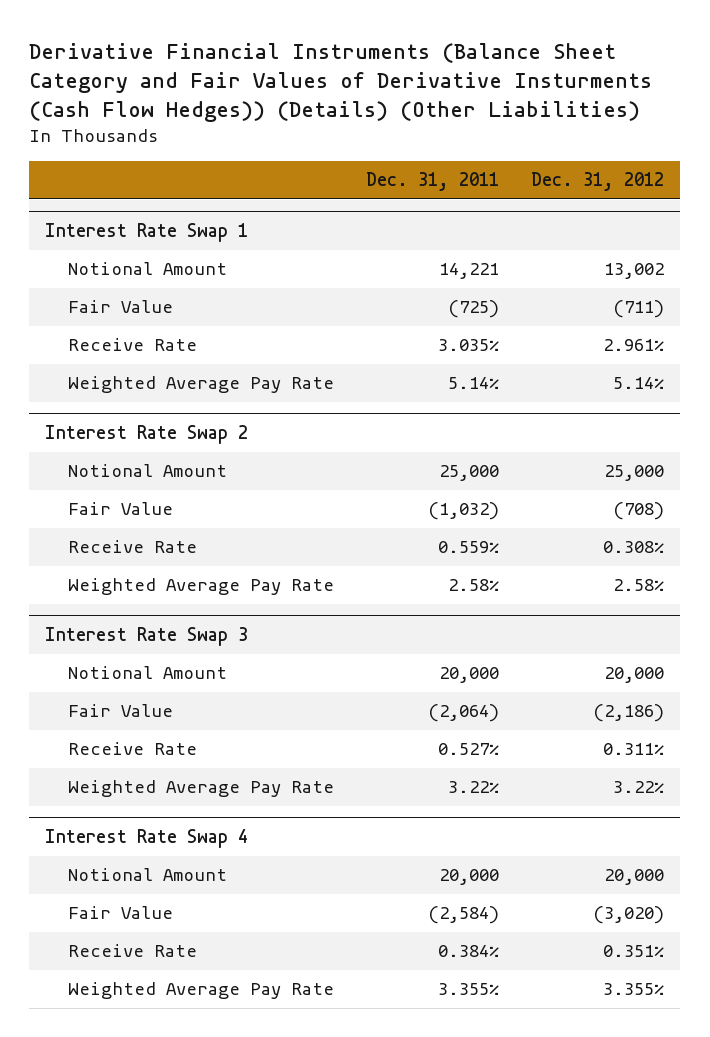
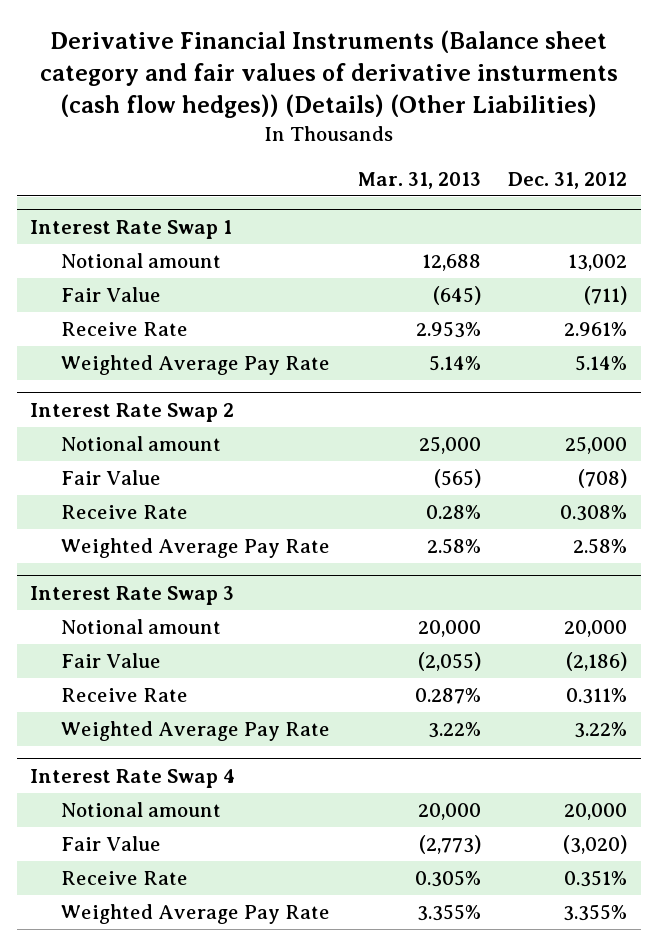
[29,42,653,122] Derivative Financial Instruments (Balance Sheet Category and Fair Values of Derivative Insturments (Cash Flow Hedges)) (Details) (Other Liabilities) -> [39,29,618,119] Derivative Financial Instruments (Balance sheet category and fair values of derivative insturments (cash flow hedges)) (Details) (Other Liabilities)
[366,172,500,192] Dec. 31, 2011 -> none
none -> [357,172,481,190] Mar. 31, 2013
[68,262,228,276] Notional Amount -> [61,253,222,269] Notional amount
[68,464,228,478] Notional Amount -> [61,436,222,452] Notional amount
[68,666,228,680] Notional Amount -> [61,619,222,635] Notional amount
[68,868,228,882] Notional Amount -> [61,802,222,818] Notional amount

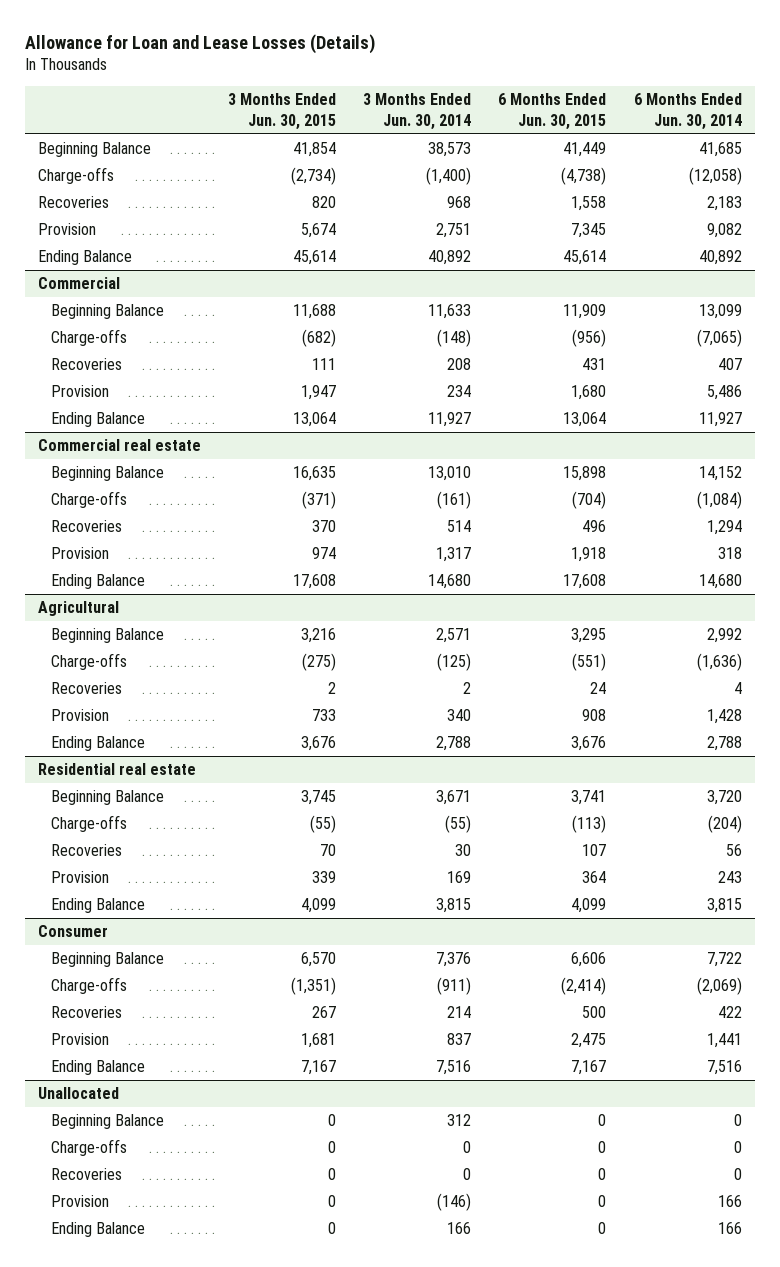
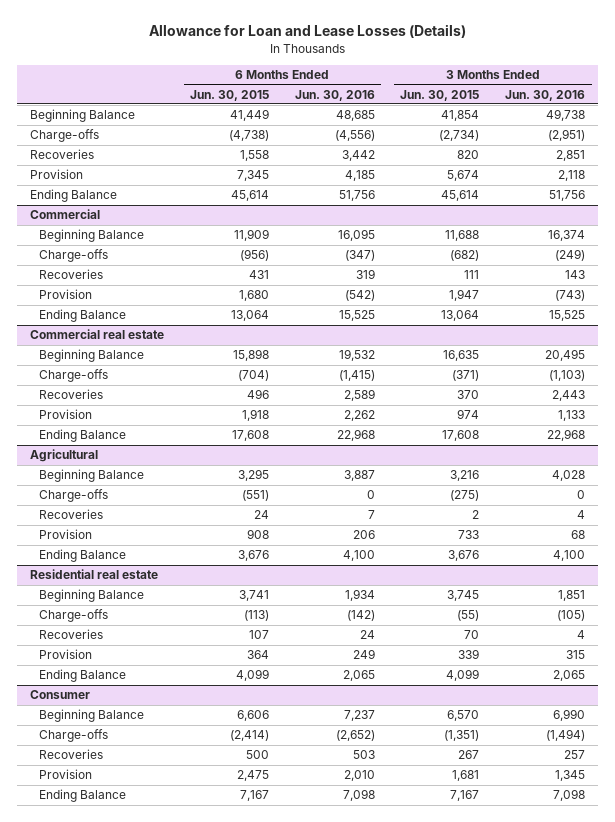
[363,93,472,130] 3 Months Ended Jun. 30, 2014 -> none
[633,93,742,130] 6 Months Ended Jun. 30, 2014 -> none
none -> [294,89,375,101] Jun. 30, 2016
none -> [505,89,586,101] Jun. 30, 2016
[38,1086,120,1099] Unallocated -> none
[51,1113,165,1129] Beginning Balance -> none
[51,1138,128,1156] Charge-offs -> none
[51,1167,123,1180] Recoveries -> none
[51,1194,110,1207] Provision -> none
[51,1221,146,1237] Ending Balance -> none

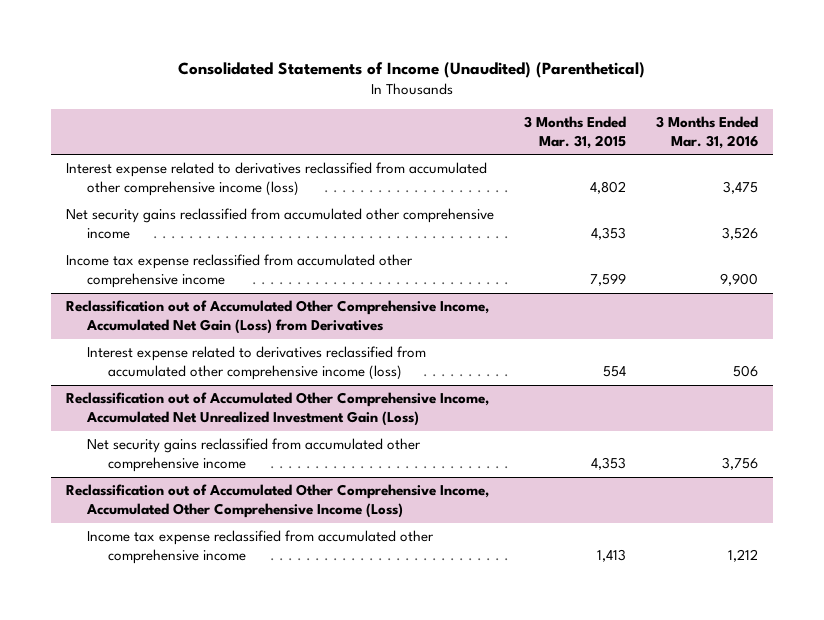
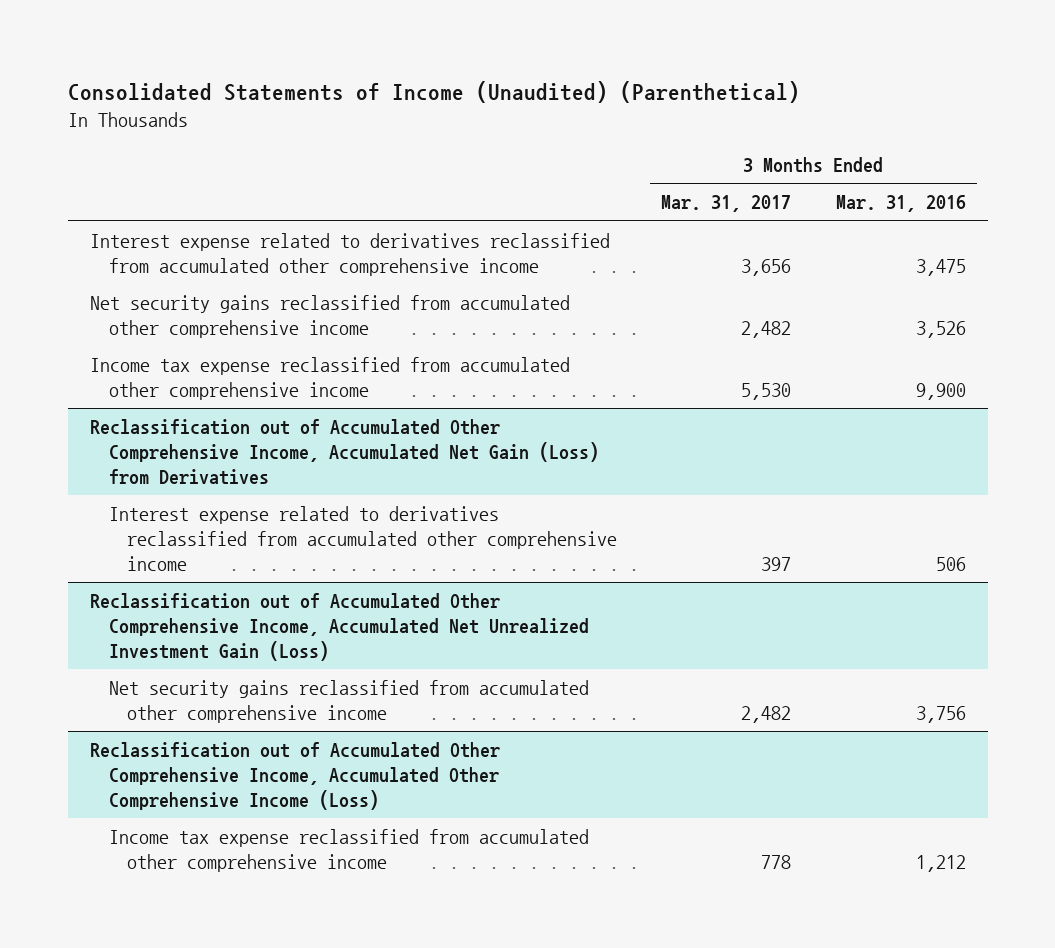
[523,115,626,150] 3 Months Ended Mar. 31, 2015 -> none
none -> [661,195,792,213] Mar. 31, 2017
[65,162,487,197] Interest expense related to derivatives reclassified from accumulated other comprehensive income (loss) -> [89,233,610,276] Interest expense related to derivatives reclassified from accumulated other comprehensive income
[86,346,426,381] Interest expense related to derivatives reclassified from accumulated other comprehensive income (loss) -> [108,506,618,571] Interest expense related to derivatives reclassified from accumulated other comprehensive income

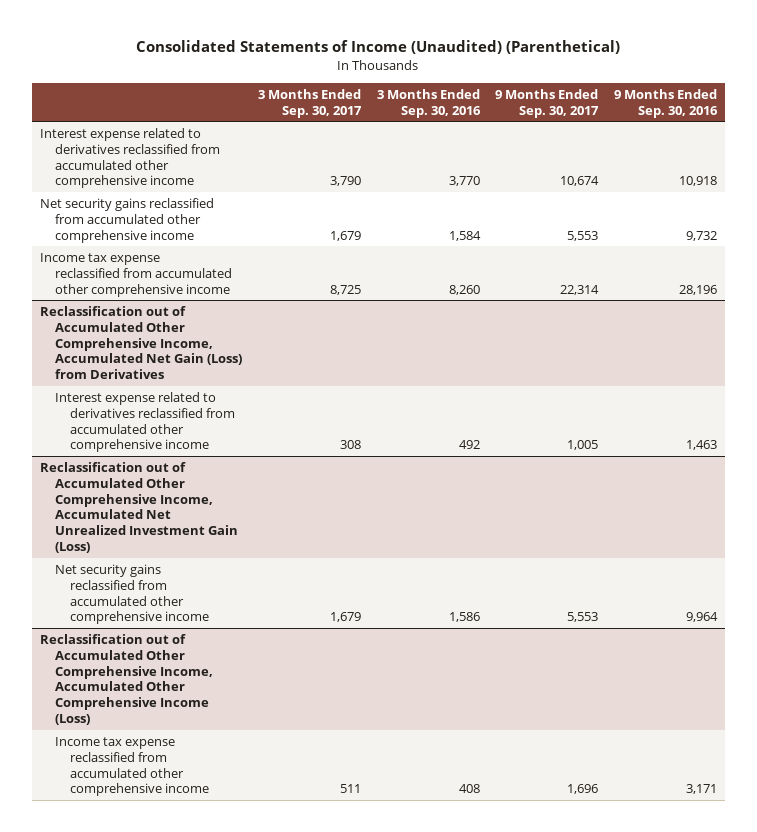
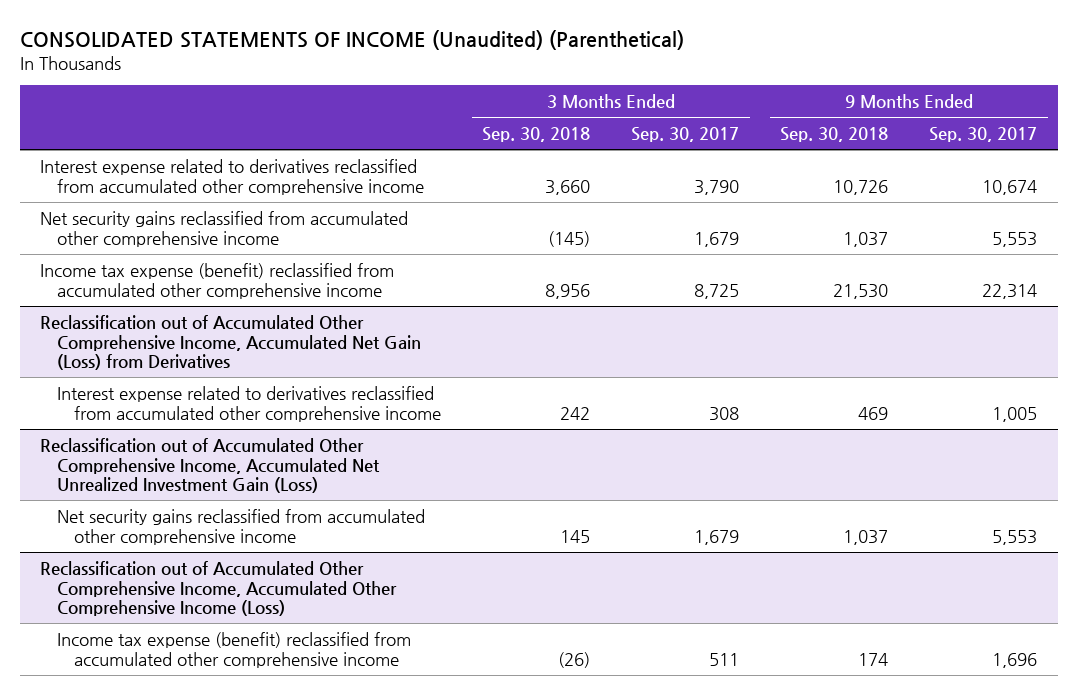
[136,40,621,55] Consolidated Statements of Income (Unaudited) (Parenthetical) -> [19,29,684,50] CONSOLIDATED STATEMENTS OF INCOME (Unaudited) (Parenthetical)
[376,88,481,118] 3 Months Ended Sep. 30, 2016 -> none
[614,88,719,118] 9 Months Ended Sep. 30, 2016 -> none
none -> [482,127,591,143] Sep. 30, 2018
none -> [780,127,889,143] Sep. 30, 2018
[39,252,232,297] Income tax expense reclassified from accumulated other comprehensive income -> [40,262,395,299] Income tax expense (benefit) reclassified from accumulated other comprehensive income
[54,736,210,797] Income tax expense reclassified from accumulated other comprehensive income -> [57,631,412,668] Income tax expense (benefit) reclassified from accumulated other comprehensive income

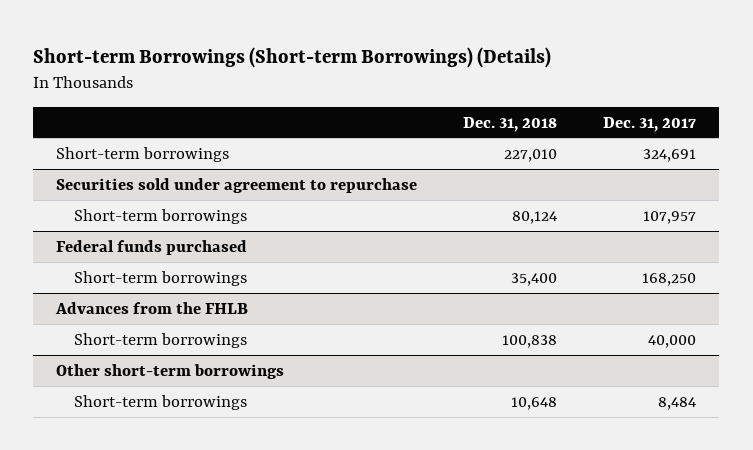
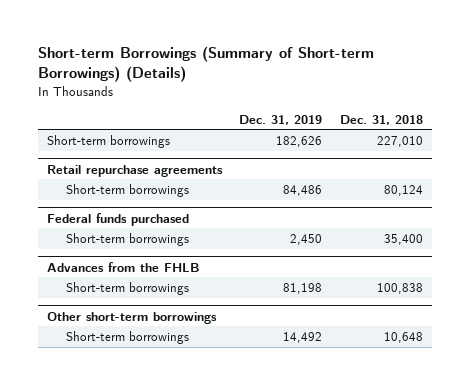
[33,46,552,68] Short-term Borrowings (Short-term Borrowings) (Details) -> [37,45,374,83] Short-term Borrowings (Summary of Short-term Borrowings) (Details)
[603,116,697,132] Dec. 31, 2017 -> none
none -> [239,114,323,125] Dec. 31, 2019
[56,177,418,193] Securities sold under agreement to repurchase -> [46,164,223,177] Retail repurchase agreements

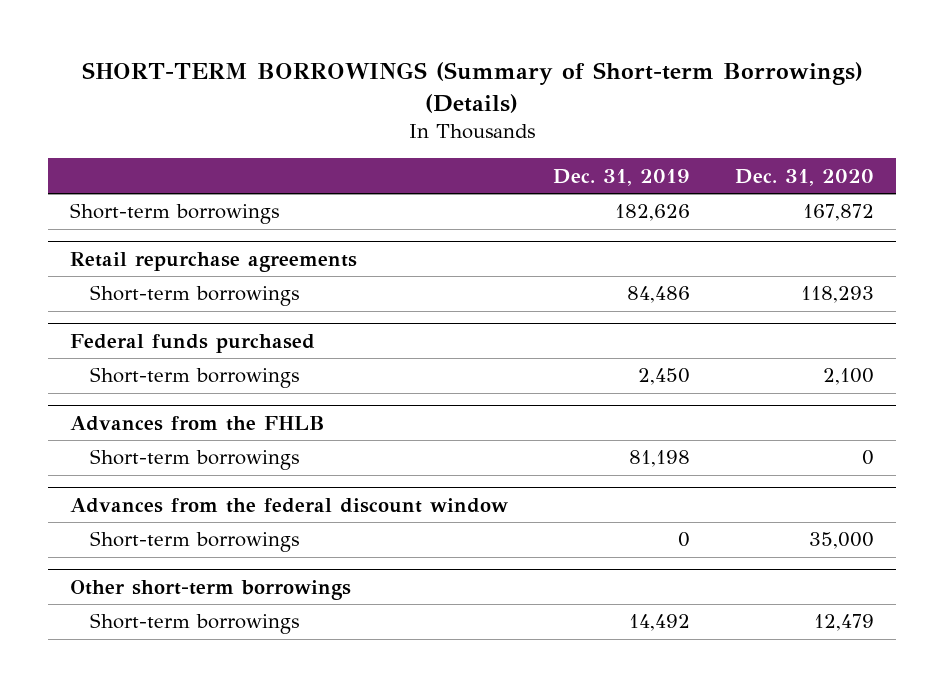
[37,45,374,83] Short-term Borrowings (Summary of Short-term Borrowings) (Details) -> [81,62,863,113] SHORT-TERM BORROWINGS (Summary of Short-term Borrowings) (Details)
[340,114,424,125] Dec. 31, 2018 -> none
none -> [734,168,874,186] Dec. 31, 2020
none -> [70,497,509,513] Advances from the federal discount window
none -> [90,531,300,553] Short-term borrowings

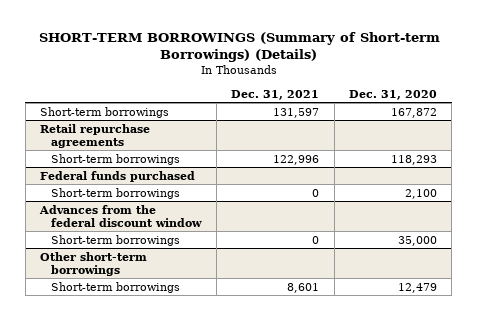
[552,168,690,186] Dec. 31, 2019 -> none
none -> [231,89,320,100] Dec. 31, 2021
[70,415,326,431] Advances from the FHLB -> none
[90,449,300,471] Short-term borrowings -> none

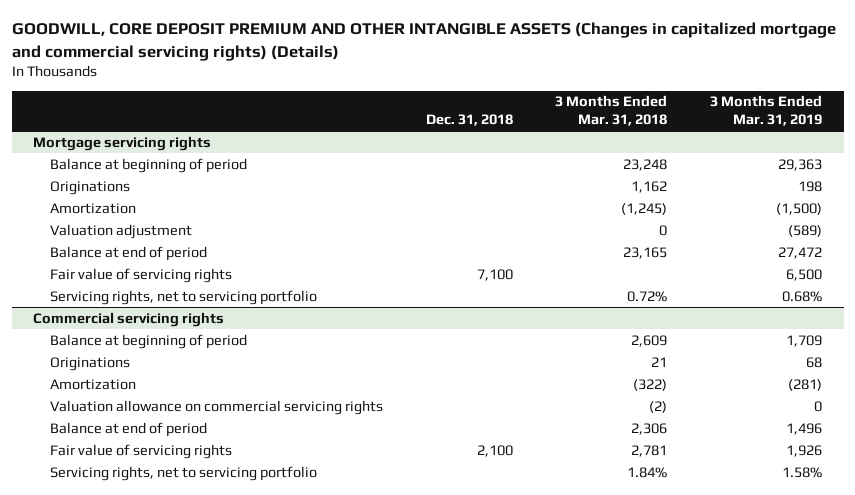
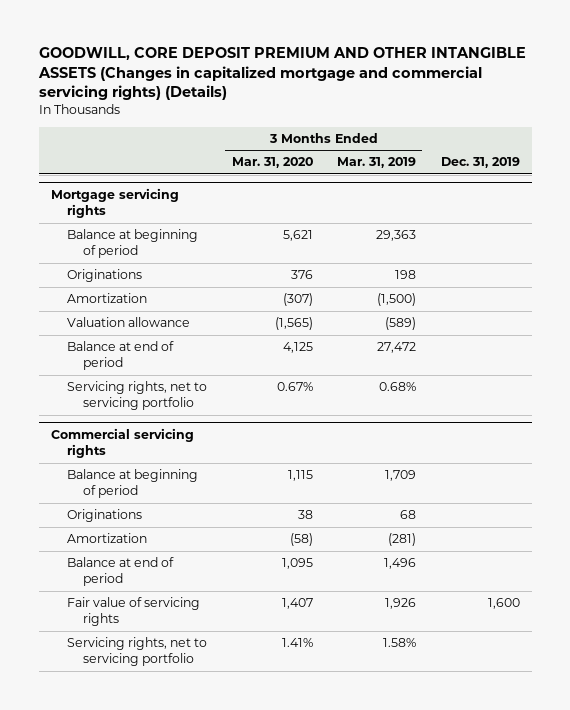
[425,114,513,127] Dec. 31, 2018 -> none
[555,95,668,127] 3 Months Ended Mar. 31, 2018 -> none
none -> [231,157,313,169] Mar. 31, 2020
none -> [440,157,520,169] Dec. 31, 2019
[49,223,192,239] Valuation adjustment -> [67,317,191,328] Valuation allowance
[49,267,232,283] Fair value of servicing rights -> none
[49,399,383,415] Valuation allowance on commercial servicing rights -> none

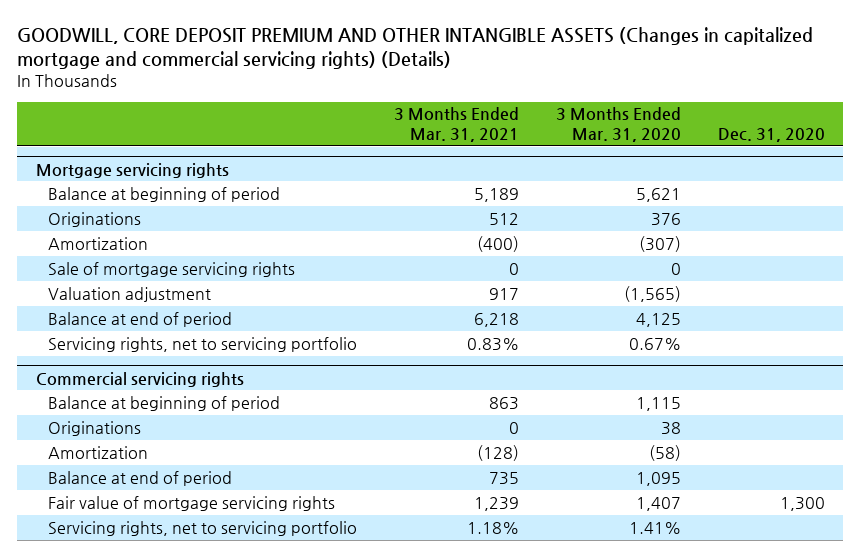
[337,157,417,169] Mar. 31, 2019 -> none
[440,157,520,169] Dec. 31, 2019 -> none
none -> [394,107,520,142] 3 Months Ended Mar. 31, 2021
none -> [717,127,825,142] Dec. 31, 2020
none -> [48,261,296,277] Sale of mortgage servicing rights
[67,317,191,328] Valuation allowance -> [48,286,212,302] Valuation adjustment
[67,597,201,627] Fair value of servicing rights -> [48,495,336,511] Fair value of mortgage servicing rights

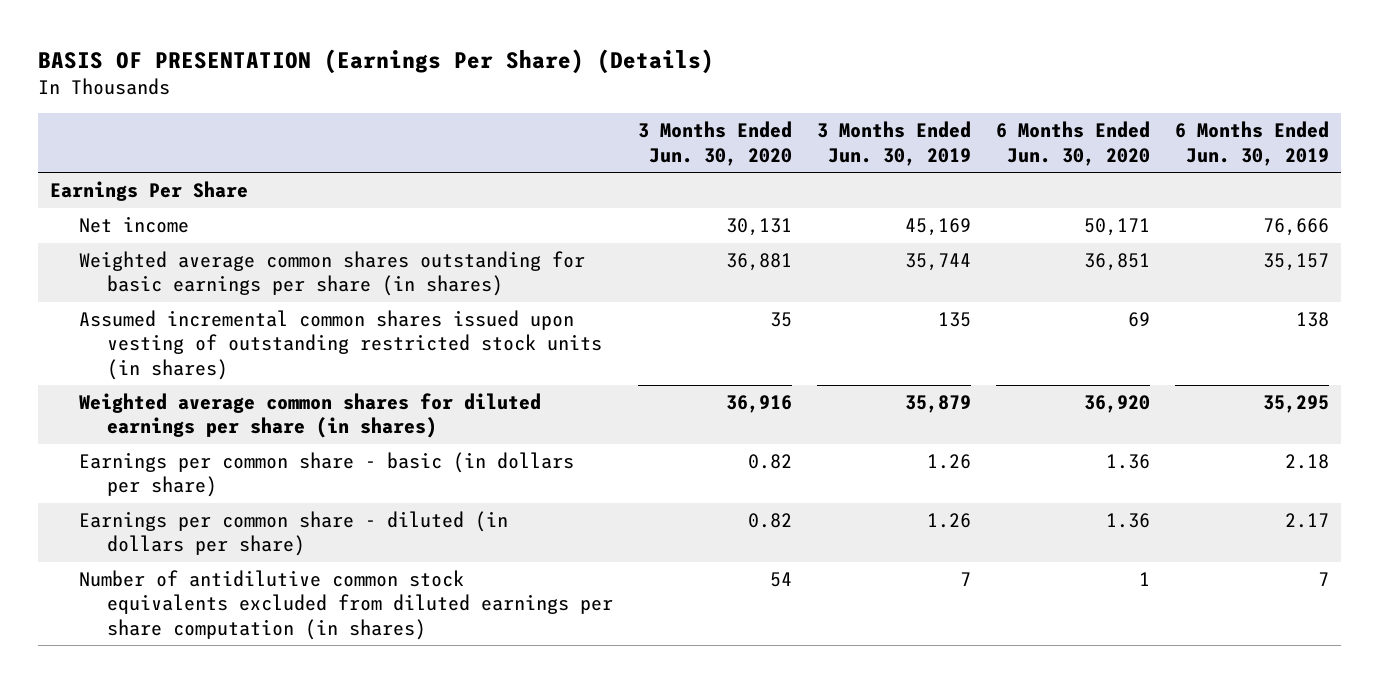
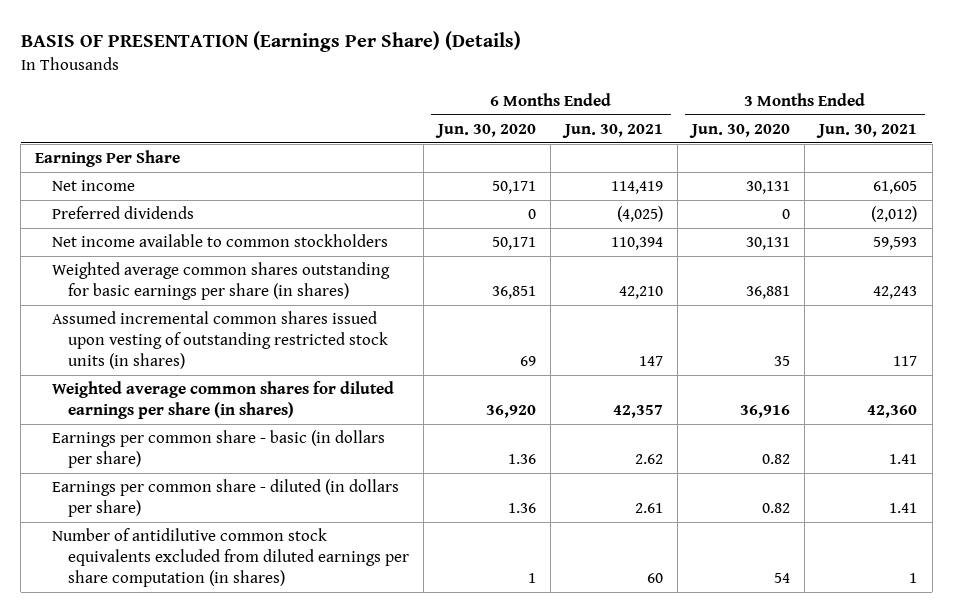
[816,121,971,166] 3 Months Ended Jun. 30, 2019 -> none
[1174,121,1329,166] 6 Months Ended Jun. 30, 2019 -> none
none -> [562,123,664,138] Jun. 30, 2021
none -> [816,123,918,138] Jun. 30, 2021
none -> [51,206,194,220] Preferred dividends
none -> [51,234,388,248] Net income available to common stockholders

